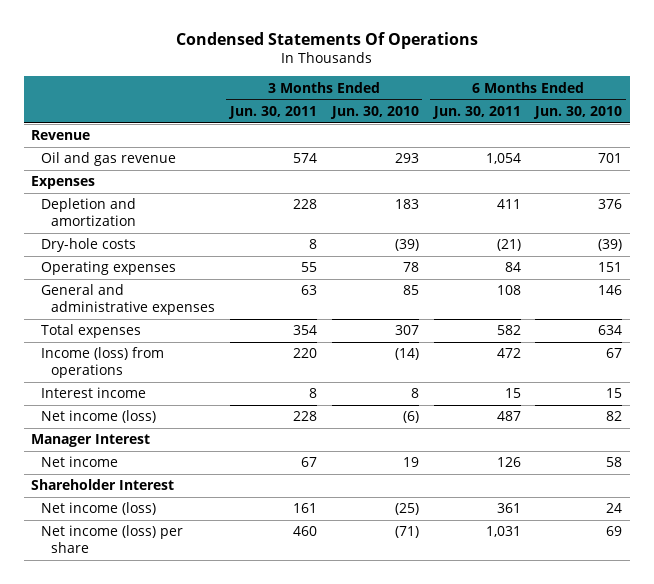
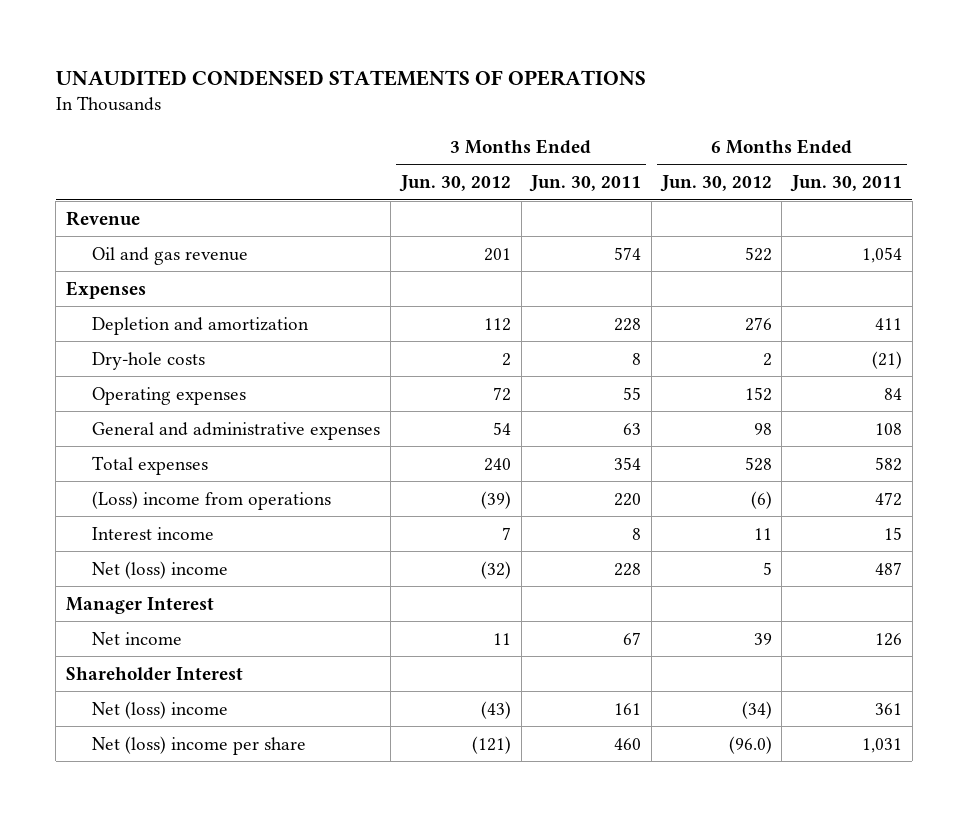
[175,31,478,49] Condensed Statements Of Operations -> [55,69,646,86] UNAUDITED CONDENSED STATEMENTS OF OPERATIONS
[329,105,419,119] Jun. 30, 2010 -> none
[533,105,623,119] Jun. 30, 2010 -> none
none -> [398,175,511,193] Jun. 30, 2012
none -> [659,175,772,193] Jun. 30, 2012
[41,347,165,379] Income (loss) from operations -> [92,490,332,510] (Loss) income from operations
[41,410,157,424] Net income (loss) -> [92,560,229,579] Net (loss) income
[41,502,157,516] Net income (loss) -> [92,700,229,719] Net (loss) income
[41,525,184,554] Net income (loss) per share -> [92,735,307,755] Net (loss) income per share

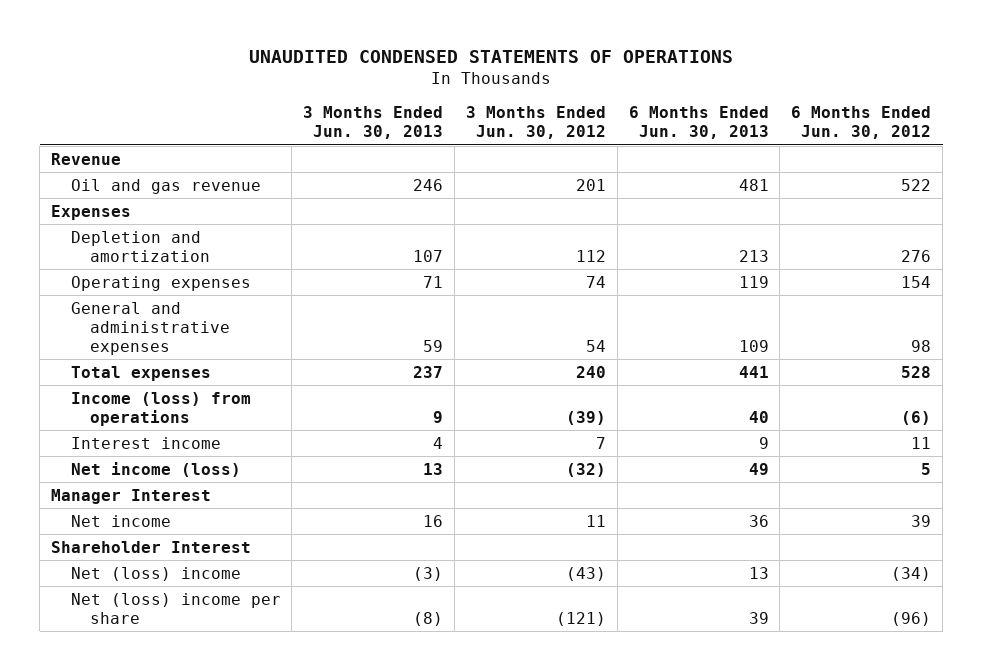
[529,175,642,193] Jun. 30, 2011 -> none
[790,175,903,193] Jun. 30, 2011 -> none
none -> [303,105,444,140] 3 Months Ended Jun. 30, 2013
none -> [628,105,769,140] 6 Months Ended Jun. 30, 2013
[92,351,206,370] Dry-hole costs -> none
[492,386,511,401] 72 -> [585,275,606,288] 74
[744,386,772,401] 152 -> [901,275,932,288] 154
[92,490,332,510] (Loss) income from operations -> [70,391,251,426] Income (loss) from operations
[92,560,229,579] Net (loss) income -> [70,461,241,477] Net income (loss)
[728,735,772,754] (96.0) -> [891,611,932,626] (96)

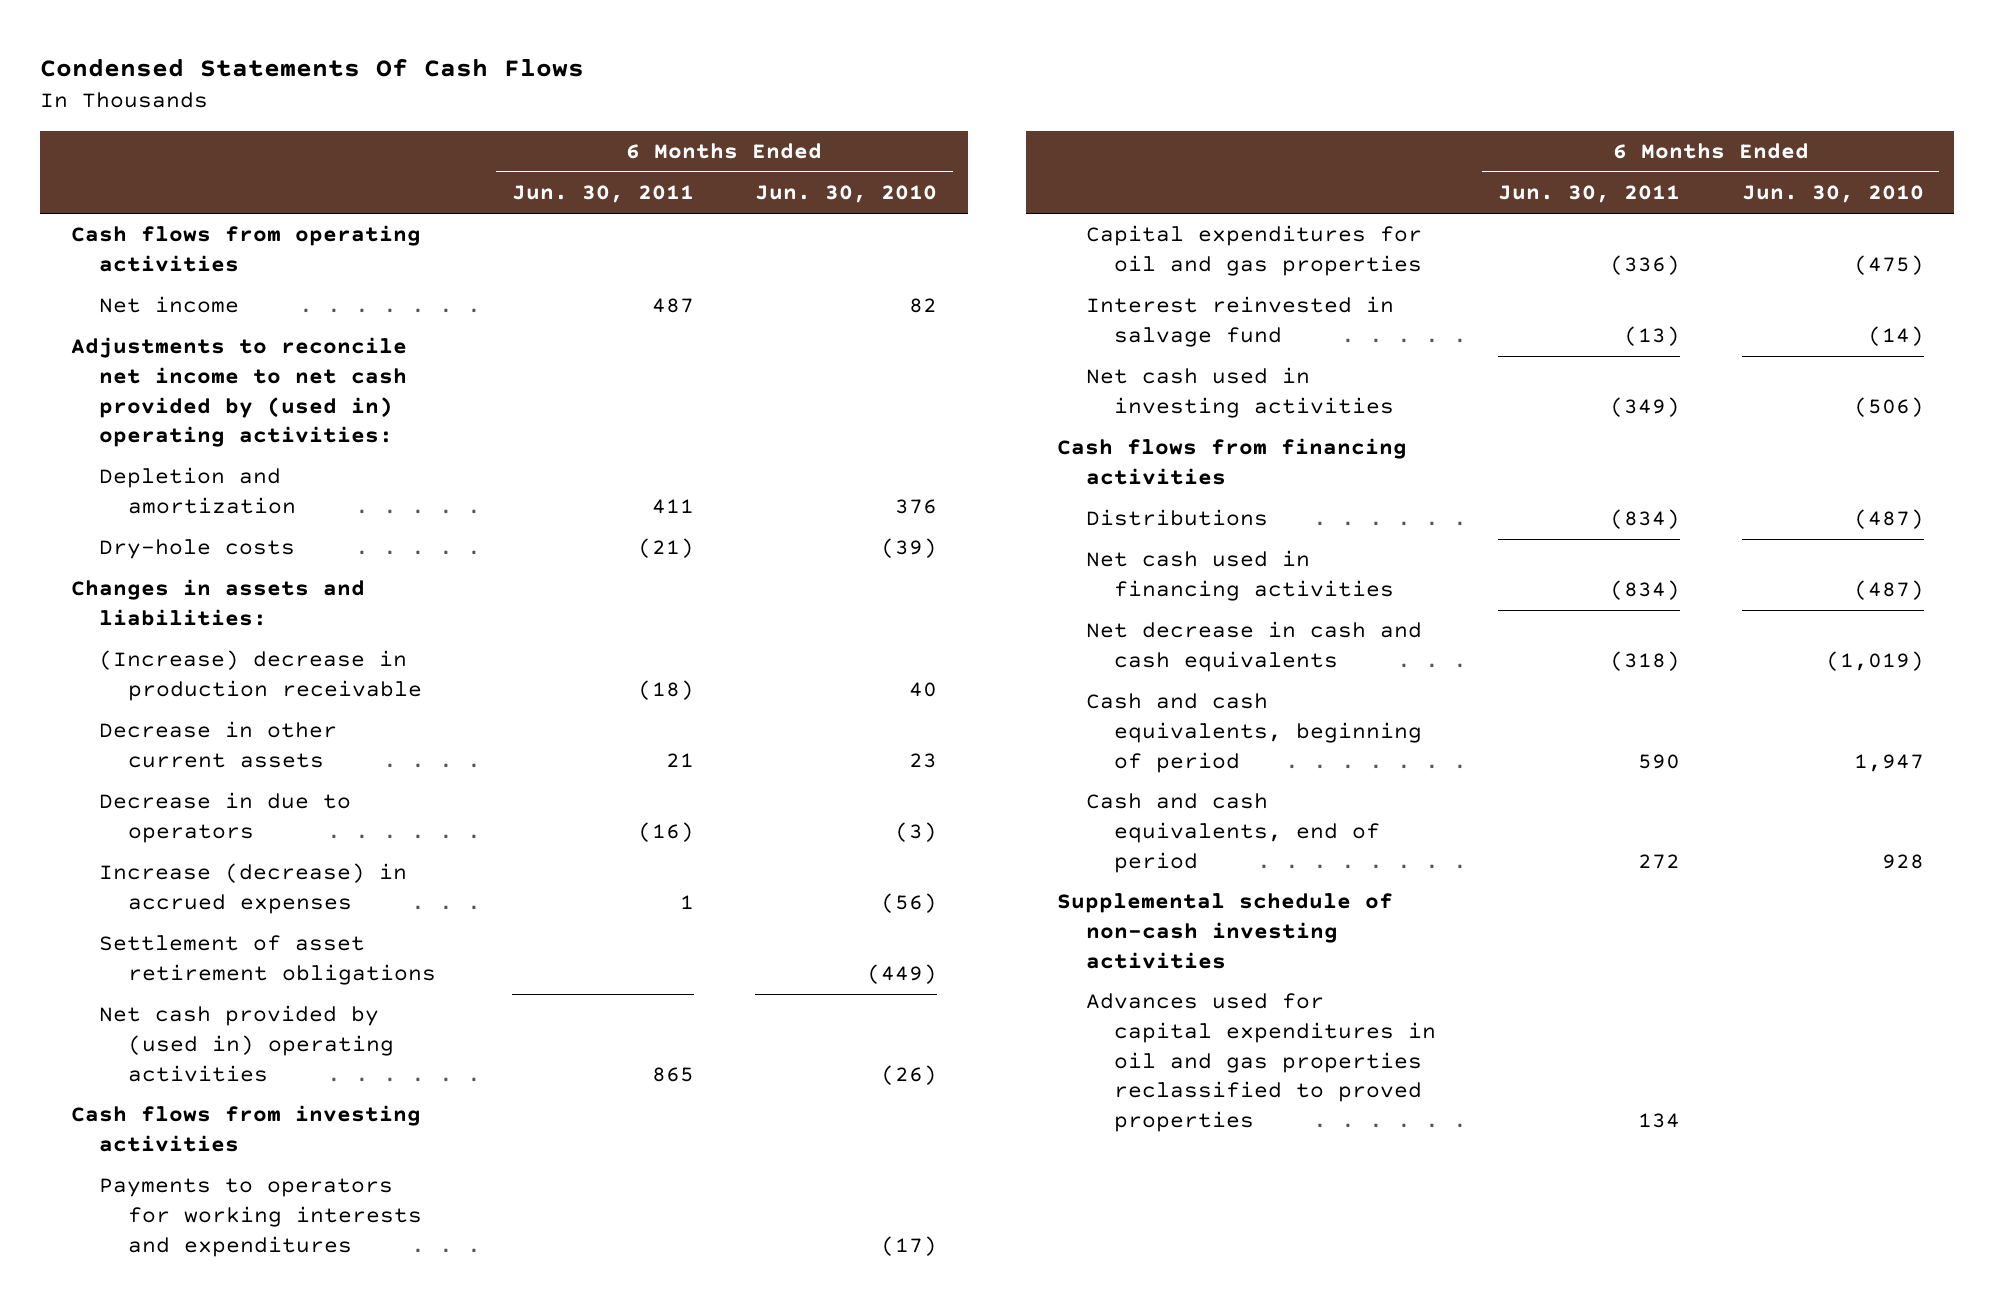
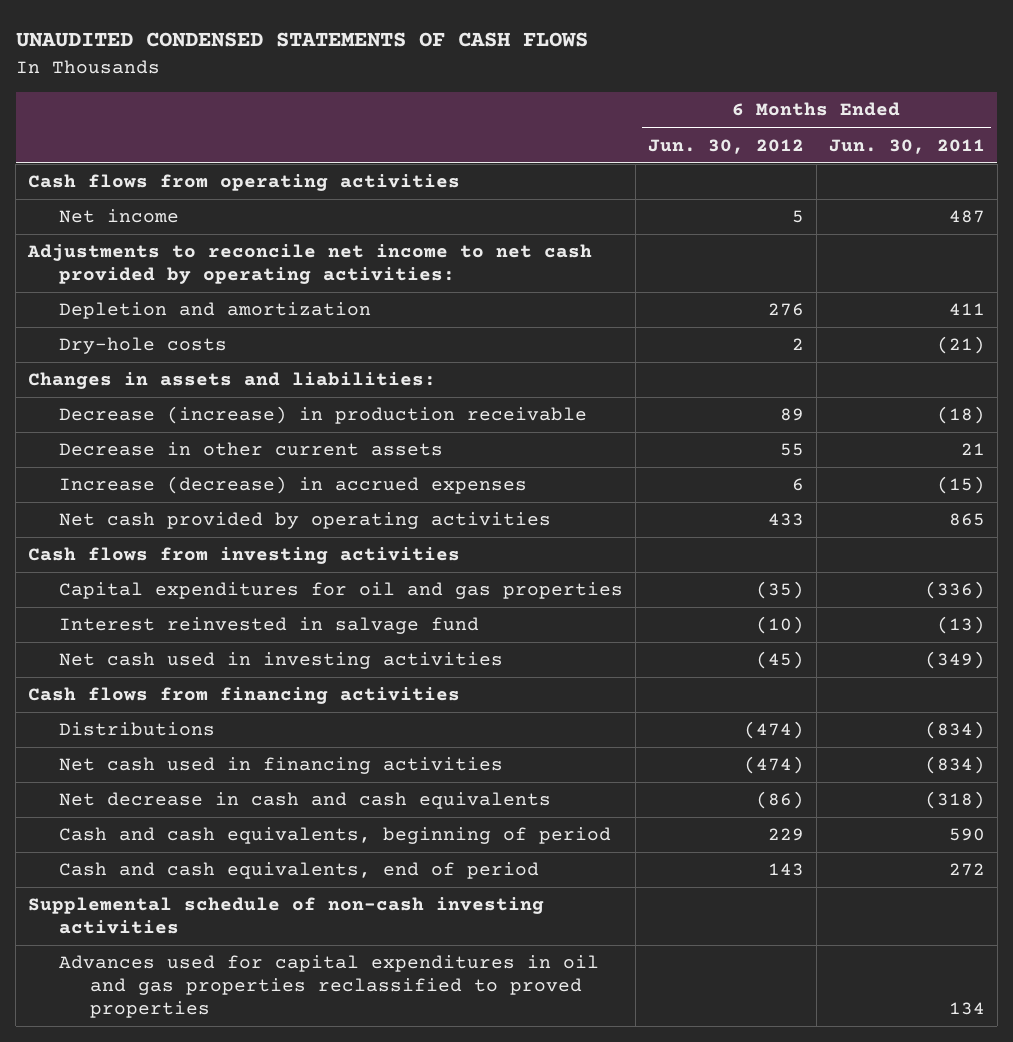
[39,57,584,77] Condensed Statements Of Cash Flows -> [15,32,588,48] UNAUDITED CONDENSED STATEMENTS OF CASH FLOWS
[755,185,938,204] Jun. 30, 2010 -> none
none -> [647,138,804,154] Jun. 30, 2012
[70,337,408,448] Adjustments to reconcile net income to net cash provided by (used in) operating activities: -> [27,244,593,284] Adjustments to reconcile net income to net cash provided by operating activities:
[99,650,422,702] (Increase) decrease in production receivable -> [59,406,588,425] Decrease (increase) in production receivable
[99,792,352,844] Decrease in due to operators -> none
[99,935,436,986] Settlement of asset retirement obligations -> none
[679,895,694,910] 1 -> [936,476,985,495] (15)
[99,1005,394,1082] Net cash provided by (used in) operating activities -> [59,512,552,530] Net cash provided by operating activities
[99,1178,422,1257] Payments to operators for working interests and expenditures -> none

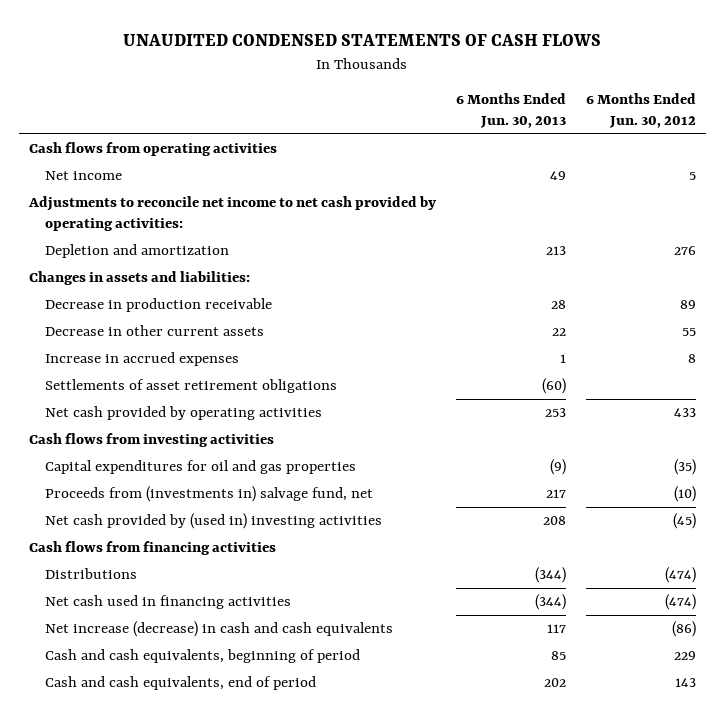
[828,138,985,154] Jun. 30, 2011 -> none
none -> [455,93,566,129] 6 Months Ended Jun. 30, 2013
[59,337,228,355] Dry-hole costs -> none
[59,406,588,425] Decrease (increase) in production receivable -> [45,298,273,313] Decrease in production receivable
[59,476,528,495] Increase (decrease) in accrued expenses -> [45,352,240,367] Increase in accrued expenses
[791,478,804,492] 6 -> [687,354,696,364] 8
none -> [45,379,338,394] Settlements of asset retirement obligations
[59,617,480,635] Interest reinvested in salvage fund -> none
none -> [45,486,374,503] Proceeds from (investments in) salvage fund, net
[59,652,504,670] Net cash used in investing activities -> [45,513,383,530] Net cash provided by (used in) investing activities
[59,792,552,810] Net decrease in cash and cash equivalents -> [45,621,394,638] Net increase (decrease) in cash and cash equivalents
[28,897,545,934] Supplemental schedule of non-cash investing activities -> none
[59,955,600,1018] Advances used for capital expenditures in oil and gas properties reclassified to proved properties -> none

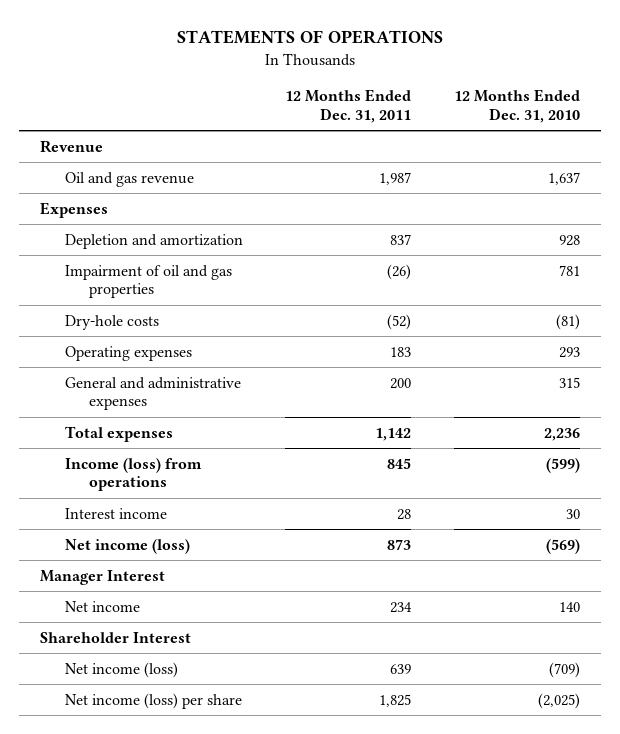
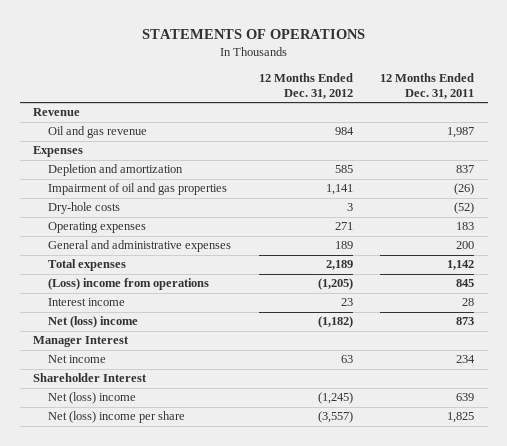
[454,89,581,124] 12 Months Ended Dec. 31, 2010 -> none
none -> [258,72,353,99] 12 Months Ended Dec. 31, 2012
[64,457,202,492] Income (loss) from operations -> [48,278,210,291] (Loss) income from operations
[64,538,190,554] Net income (loss) -> [48,316,139,329] Net (loss) income
[64,661,178,678] Net income (loss) -> [48,392,137,405] Net (loss) income
[64,692,242,709] Net income (loss) per share -> [48,411,186,424] Net (loss) income per share

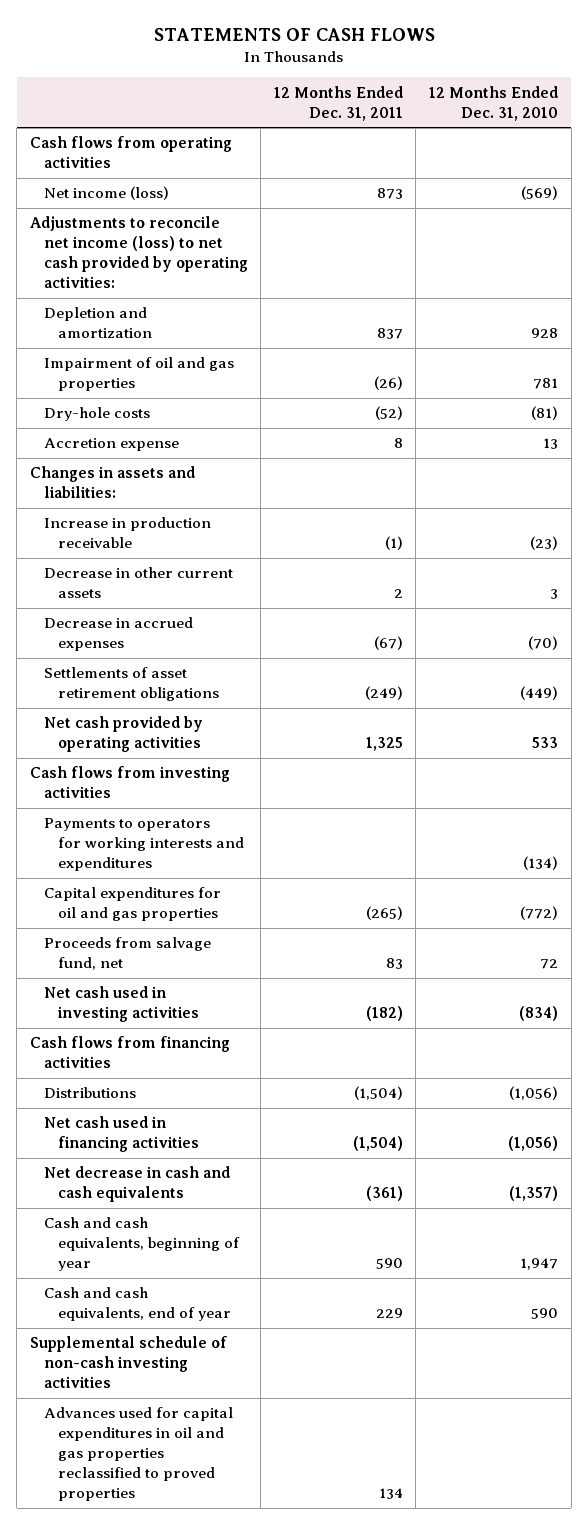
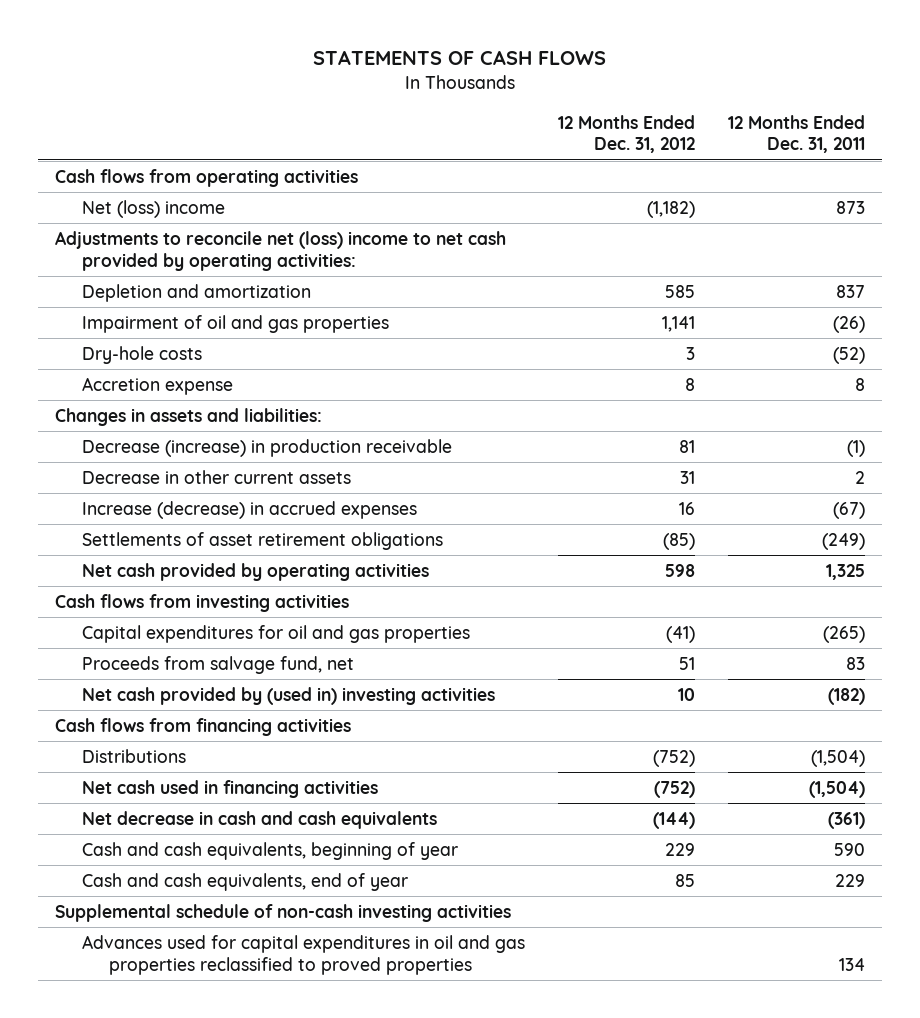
[428,85,558,121] 12 Months Ended Dec. 31, 2010 -> none
none -> [558,114,696,154] 12 Months Ended Dec. 31, 2012
[43,186,169,201] Net income (loss) -> [81,199,225,218] Net (loss) income
[29,216,248,289] Adjustments to reconcile net income (loss) to net cash provided by operating activities: -> [54,230,506,271] Adjustments to reconcile net (loss) income to net cash provided by operating activities:
[43,517,211,549] Increase in production receivable -> [81,438,452,457] Decrease (increase) in production receivable
[43,617,193,652] Decrease in accrued expenses -> [81,500,417,519] Increase (decrease) in accrued expenses
[43,818,244,872] Payments to operators for working interests and expenditures -> none
[43,986,199,1023] Net cash used in investing activities -> [81,686,495,705] Net cash provided by (used in) investing activities

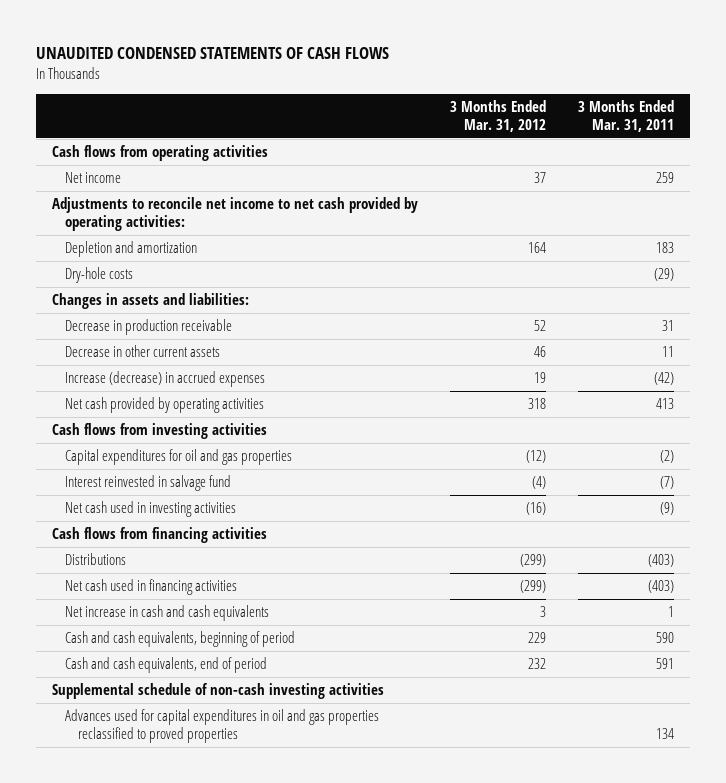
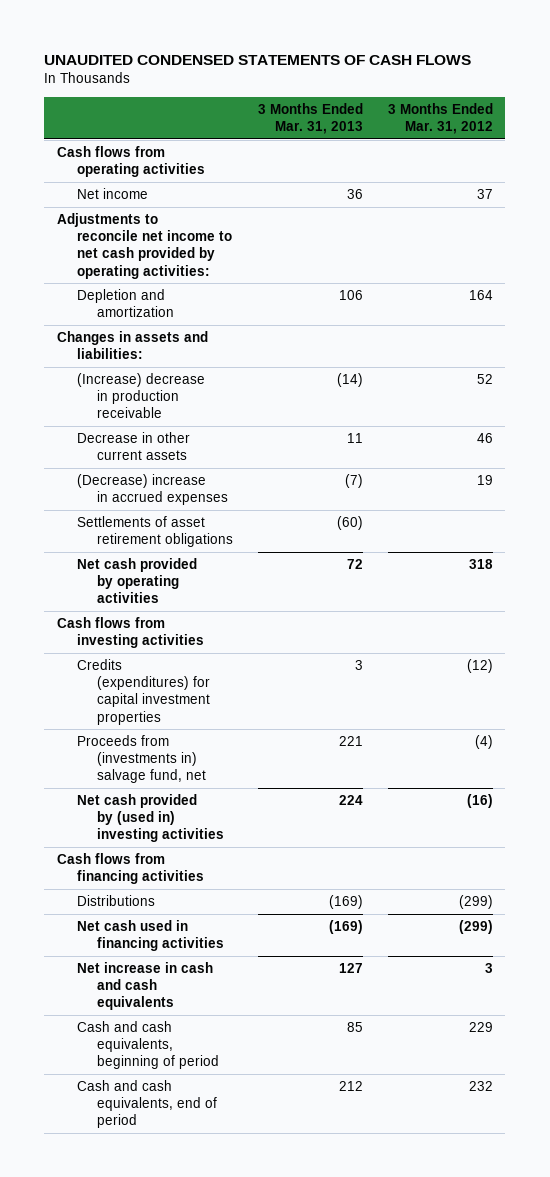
[578,100,675,133] 3 Months Ended Mar. 31, 2011 -> none
none -> [257,102,363,135] 3 Months Ended Mar. 31, 2013
[65,267,134,284] Dry-hole costs -> none
[65,319,233,336] Decrease in production receivable -> [76,372,205,419] (Increase) decrease in production receivable
[65,371,266,388] Increase (decrease) in accrued expenses -> [76,473,228,506] (Decrease) increase in accrued expenses
none -> [76,515,233,548] Settlements of asset retirement obligations
[65,475,232,492] Interest reinvested in salvage fund -> none
[65,449,293,466] Capital expenditures for oil and gas properties -> [76,658,210,725] Credits (expenditures) for capital investment properties
none -> [76,734,206,784] Proceeds from (investments in) salvage fund, net
[65,501,237,518] Net cash used in investing activities -> [76,793,224,843] Net cash provided by (used in) investing activities
[52,683,385,700] Supplemental schedule of non-cash investing activities -> none
[65,709,380,744] Advances used for capital expenditures in oil and gas properties reclassified to proved properties -> none

